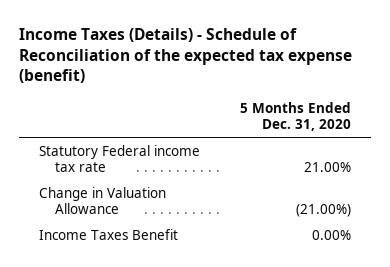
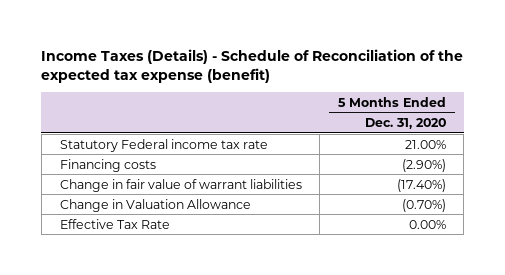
none -> [59,158,156,172] Financing costs
none -> [59,178,302,192] Change in fair value of warrant liabilities
[296,203,352,217] (21.00%) -> [401,198,446,212] (0.70%)
[38,229,178,241] Income Taxes Benefit -> [59,218,170,229] Effective Tax Rate

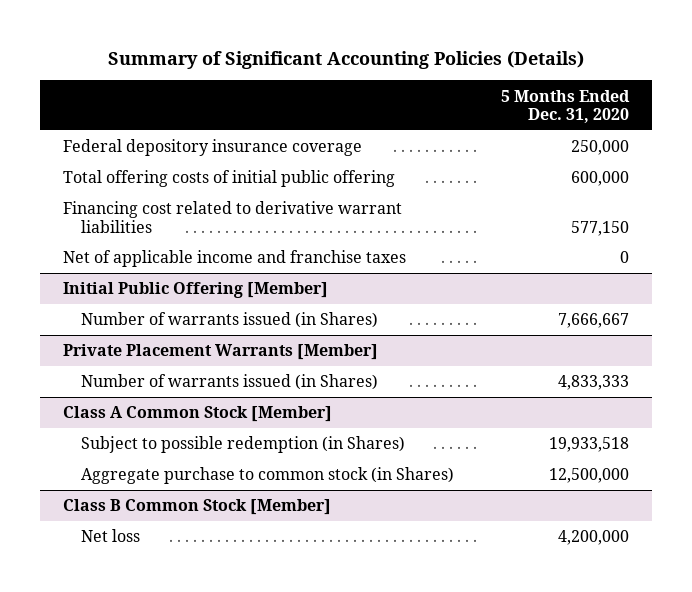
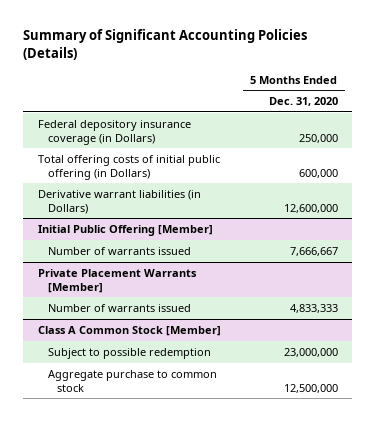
[63,201,403,233] Financing cost related to derivative warrant liabilities -> none
[63,250,407,268] Net of applicable income and franchise taxes -> none
[63,139,363,157] Federal depository insurance coverage -> [37,119,191,145] Federal depository insurance coverage (in Dollars)
[63,170,396,188] Total offering costs of initial public offering -> [37,154,220,180] Total offering costs of initial public offering (in Dollars)
none -> [37,189,201,214] Derivative warrant liabilities (in Dollars)
[80,312,378,329] Number of warrants issued (in Shares) -> [47,246,191,255] Number of warrants issued
[80,374,378,391] Number of warrants issued (in Shares) -> [47,303,191,312] Number of warrants issued
[63,499,332,516] Class B Common Stock [Member] -> none
[80,529,140,543] Net loss -> none
[80,436,405,454] Subject to possible redemption (in Shares) -> [47,347,211,359] Subject to possible redemption
[548,437,629,453] 19,933,518 -> [283,347,338,357] 23,000,000
[80,467,454,485] Aggregate purchase to common stock (in Shares) -> [47,369,217,392] Aggregate purchase to common stock

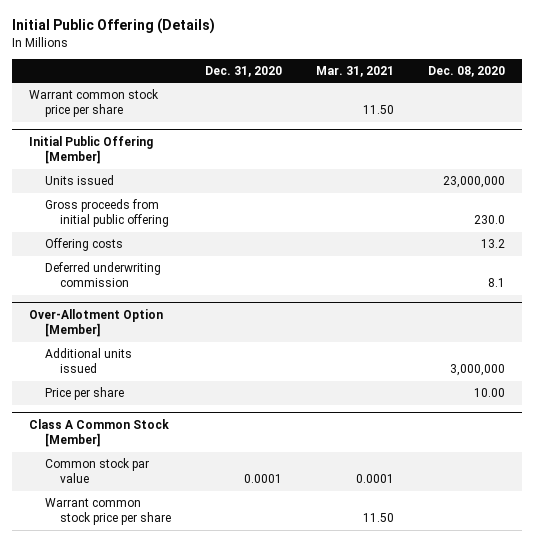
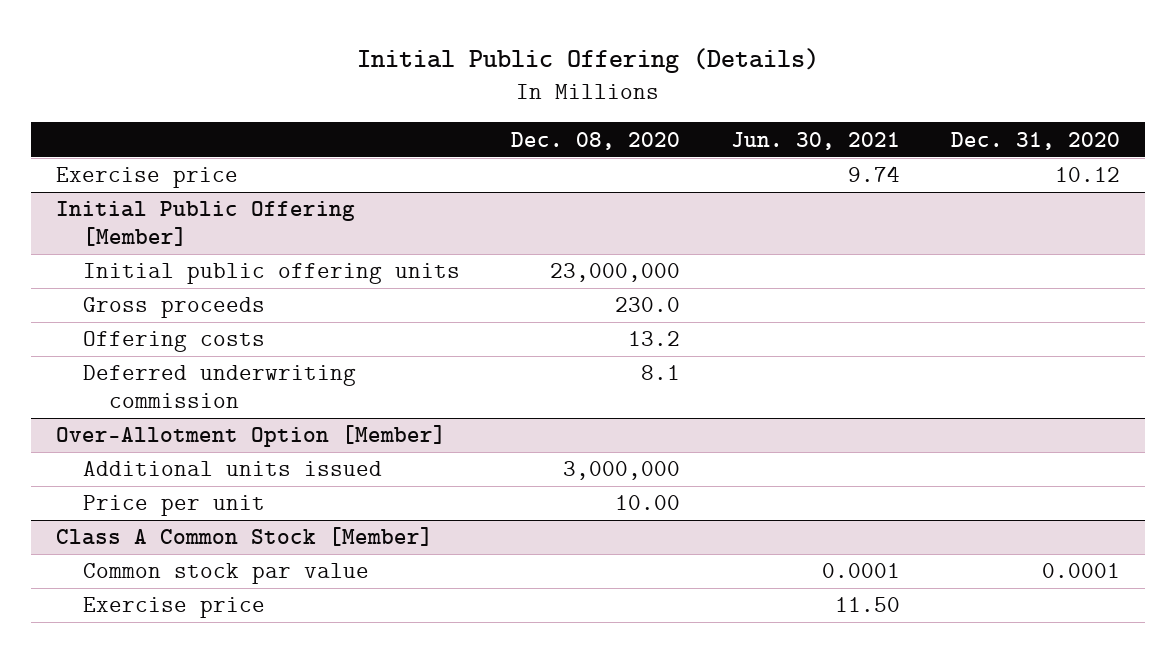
[316,65,395,77] Mar. 31, 2021 -> none
none -> [730,131,900,150] Jun. 30, 2021
[28,89,159,118] Warrant common stock price per share -> none
none -> [56,167,239,189] Exercise price
[44,175,114,186] Units issued -> [82,263,460,285] Initial public offering units
[44,199,170,228] Gross proceeds from initial public offering -> [82,297,265,319] Gross proceeds
[44,387,124,401] Price per share -> [82,495,265,517] Price per unit
[44,498,172,526] Warrant common stock price per share -> none
none -> [82,597,265,619] Exercise price

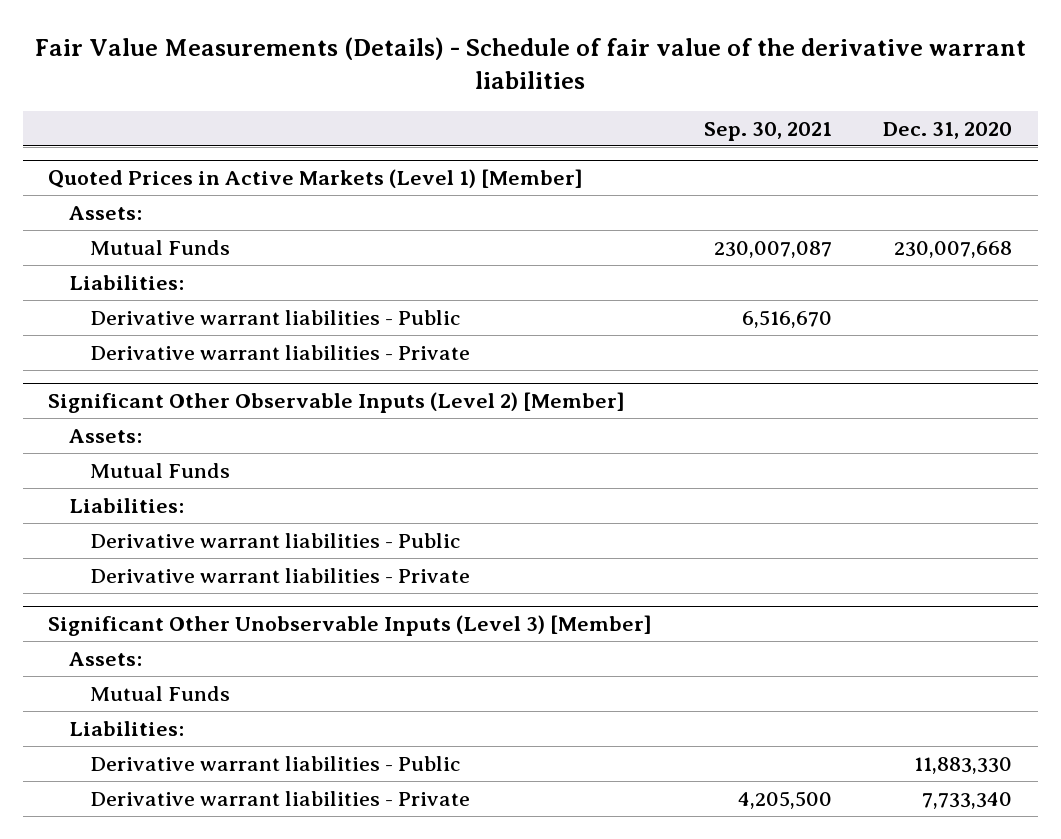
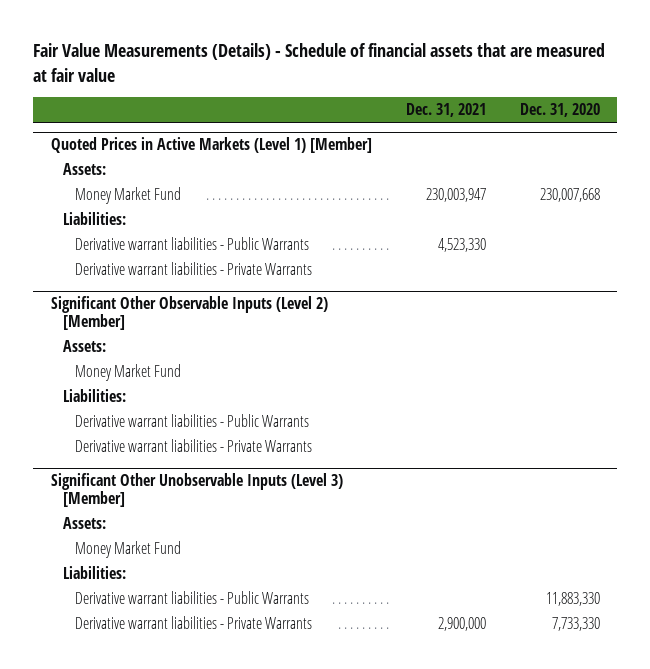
[35,36,1027,90] Fair Value Measurements (Details) - Schedule of fair value of the derivative warrant liabilities -> [33,43,606,82] Fair Value Measurements (Details) - Schedule of financial assets that are measured at fair value
[703,121,832,141] Sep. 30, 2021 -> none
none -> [405,103,486,118] Dec. 31, 2021
[89,239,230,255] Mutual Funds -> [74,187,181,205] Money Market Fund
[89,309,460,325] Derivative warrant liabilities - Public -> [74,237,309,251] Derivative warrant liabilities - Public Warrants
[89,344,470,360] Derivative warrant liabilities - Private -> [74,262,312,276] Derivative warrant liabilities - Private Warrants
[89,462,230,478] Mutual Funds -> none
none -> [74,364,181,382] Money Market Fund
[89,532,460,548] Derivative warrant liabilities - Public -> [74,414,309,428] Derivative warrant liabilities - Public Warrants
[89,567,470,583] Derivative warrant liabilities - Private -> [74,439,312,453] Derivative warrant liabilities - Private Warrants
[89,685,230,701] Mutual Funds -> none
none -> [74,541,181,559] Money Market Fund
[89,755,460,771] Derivative warrant liabilities - Public -> [74,591,309,605] Derivative warrant liabilities - Public Warrants
[89,790,470,806] Derivative warrant liabilities - Private -> [74,616,312,630] Derivative warrant liabilities - Private Warrants
[922,791,1013,809] 7,733,340 -> [551,617,600,632] 7,733,330

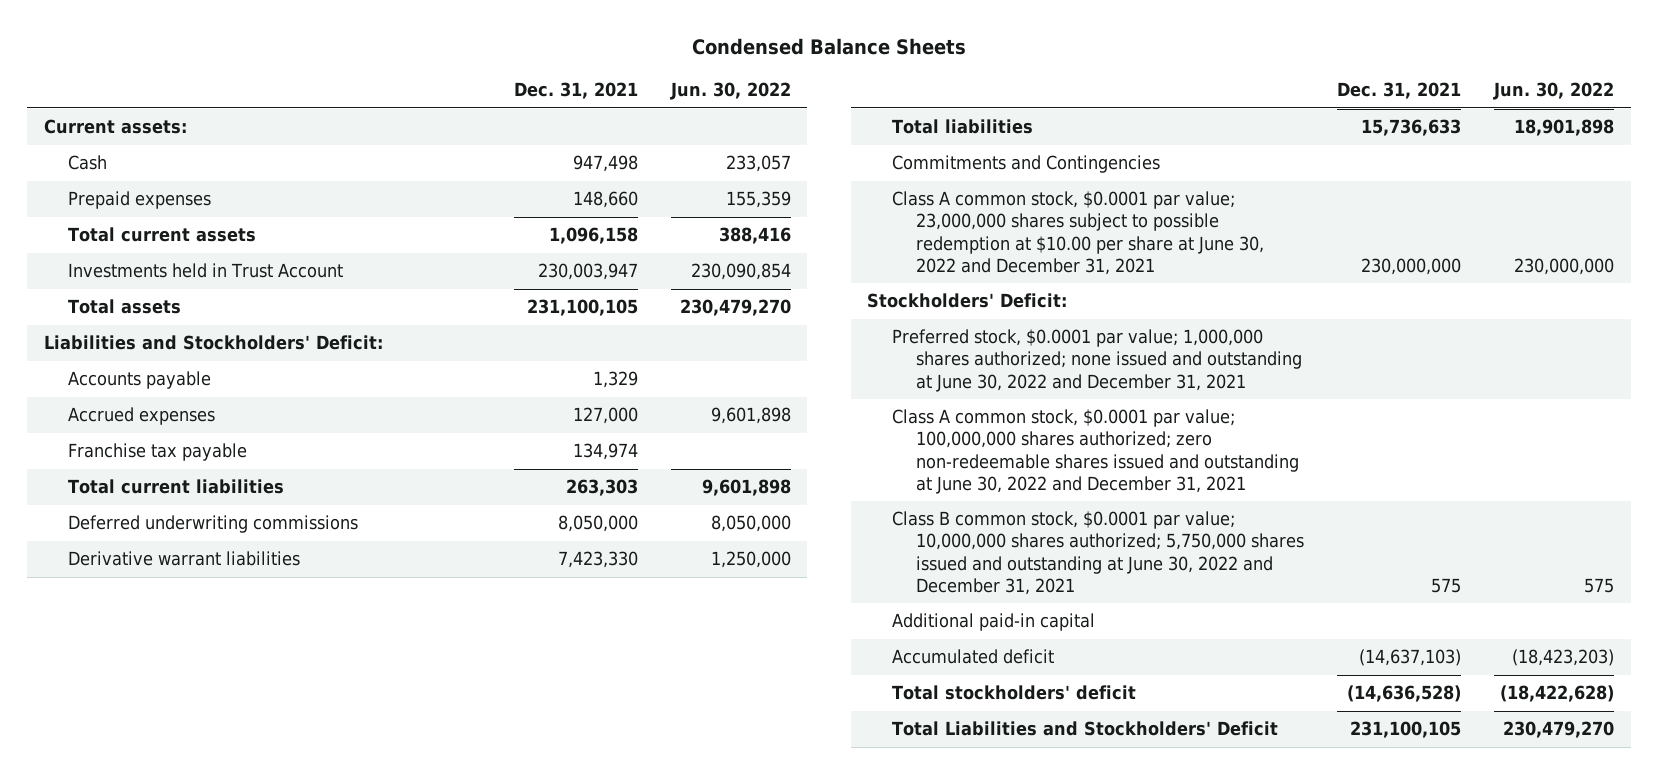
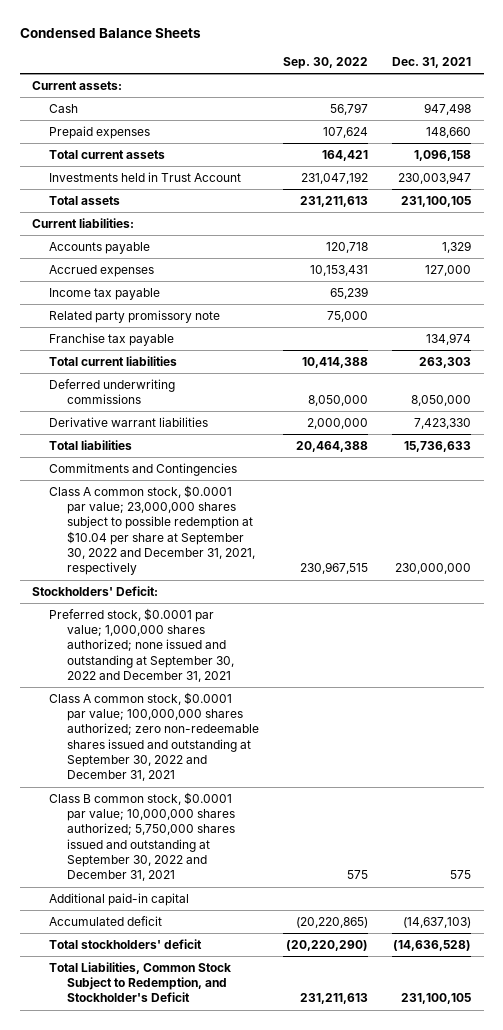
[669,82,791,101] Jun. 30, 2022 -> none
none -> [283,56,369,69] Sep. 30, 2022
[43,335,383,351] Liabilities and Stockholders' Deficit: -> none
none -> [31,217,134,228] Current liabilities:
none -> [49,287,161,300] Income tax payable
none -> [49,309,221,323] Related party promissory note
[891,191,1264,275] Class A common stock, $0.0001 par value; 23,000,000 shares subject to possible redemption at $10.00 per share at June 30, 2022 and December 31, 2021 -> [49,484,255,576] Class A common stock, $0.0001 par value; 23,000,000 shares subject to possible redemption at $10.04 per share at September 30, 2022 and December 31, 2021, respectively
[891,329,1302,392] Preferred stock, $0.0001 par value; 1,000,000 shares authorized; none issued and outstanding at June 30, 2022 and December 31, 2021 -> [49,607,234,683] Preferred stock, $0.0001 par value; 1,000,000 shares authorized; none issued and outstanding at September 30, 2022 and December 31, 2021
[891,409,1299,494] Class A common stock, $0.0001 par value; 100,000,000 shares authorized; zero non-redeemable shares issued and outstanding at June 30, 2022 and December 31, 2021 -> [49,691,259,782] Class A common stock, $0.0001 par value; 100,000,000 shares authorized; zero non-redeemable shares issued and outstanding at September 30, 2022 and December 31, 2021
[891,511,1304,595] Class B common stock, $0.0001 par value; 10,000,000 shares authorized; 5,750,000 shares issued and outstanding at June 30, 2022 and December 31, 2021 -> [49,791,235,882] Class B common stock, $0.0001 par value; 10,000,000 shares authorized; 5,750,000 shares issued and outstanding at September 30, 2022 and December 31, 2021
[891,721,1278,737] Total Liabilities and Stockholders' Deficit -> [49,961,232,1003] Total Liabilities, Common Stock Subject to Redemption, and Stockholder's Deficit

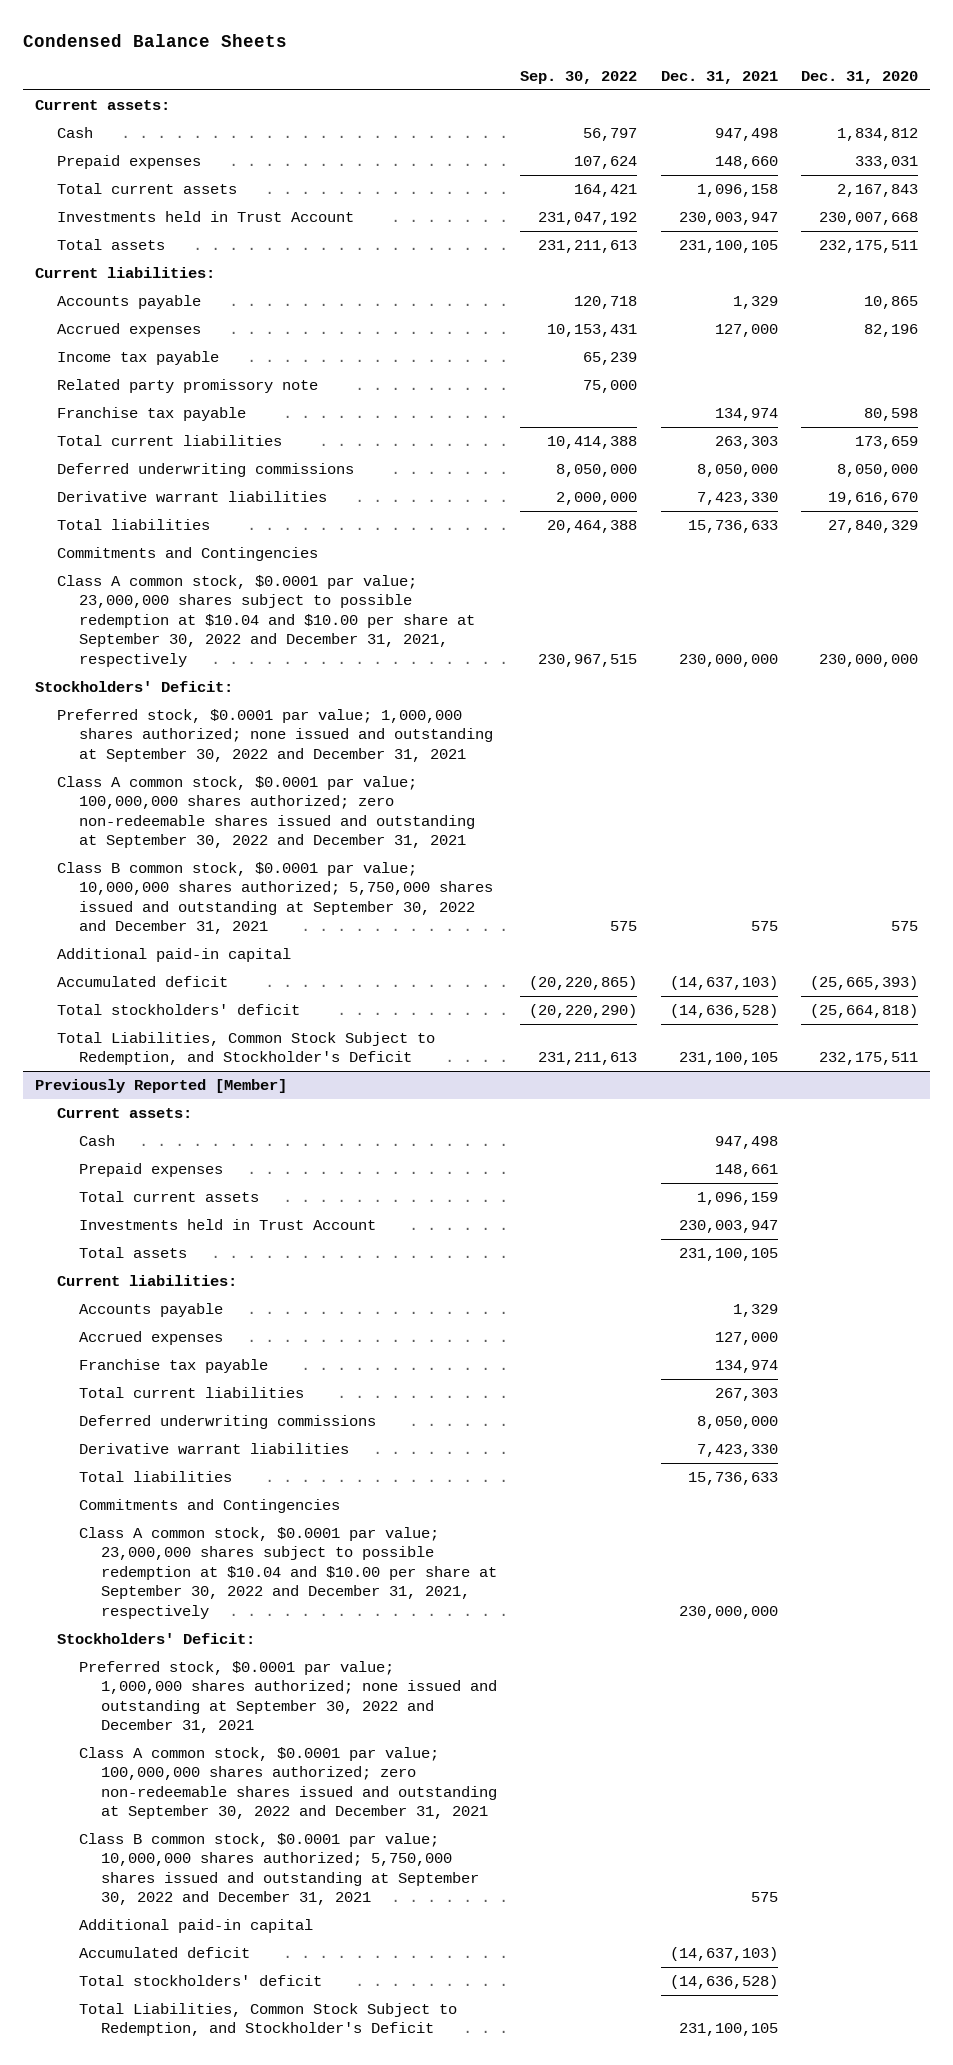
none -> [801,70,919,84] Dec. 31, 2020
[49,484,255,576] Class A common stock, $0.0001 par value; 23,000,000 shares subject to possible redemption at $10.04 per share at September 30, 2022 and December 31, 2021, respectively -> [56,574,475,667] Class A common stock, $0.0001 par value; 23,000,000 shares subject to possible redemption at $10.04 and $10.00 per share at September 30, 2022 and December 31, 2021, respectively
none -> [34,1078,287,1093] Previously Reported [Member]
none -> [56,1107,192,1118] Current assets:
none -> [78,1134,115,1146] Cash
none -> [78,1162,223,1177] Prepaid expenses
none -> [78,1190,259,1202] Total current assets
none -> [78,1218,376,1230] Investments held in Trust Account
none -> [78,1246,187,1258] Total assets
none -> [56,1274,237,1286] Current liabilities:
none -> [78,1302,223,1317] Accounts payable
none -> [78,1330,223,1345] Accrued expenses
none -> [78,1358,268,1373] Franchise tax payable
none -> [78,1386,304,1398] Total current liabilities
none -> [78,1414,376,1429] Deferred underwriting commissions
none -> [78,1442,349,1454] Derivative warrant liabilities
none -> [78,1470,232,1482] Total liabilities
none -> [78,1498,340,1513] Commitments and Contingencies
none -> [78,1526,497,1619] Class A common stock, $0.0001 par value; 23,000,000 shares subject to possible redemption at $10.04 and $10.00 per share at September 30, 2022 and December 31, 2021, respectively
none -> [56,1632,255,1644] Stockholders' Deficit:
none -> [78,1660,497,1734] Preferred stock, $0.0001 par value; 1,000,000 shares authorized; none issued and outstanding at September 30, 2022 and December 31, 2021
none -> [78,1746,497,1820] Class A common stock, $0.0001 par value; 100,000,000 shares authorized; zero non-redeemable shares issued and outstanding at September 30, 2022 and December 31, 2021
none -> [78,1832,479,1906] Class B common stock, $0.0001 par value; 10,000,000 shares authorized; 5,750,000 shares issued and outstanding at September 30, 2022 and December 31, 2021
none -> [78,1918,313,1933] Additional paid-in capital
none -> [78,1946,250,1958] Accumulated deficit
none -> [78,1974,322,1986] Total stockholders' deficit
none -> [78,2002,457,2037] Total Liabilities, Common Stock Subject to Redemption, and Stockholder's Deficit

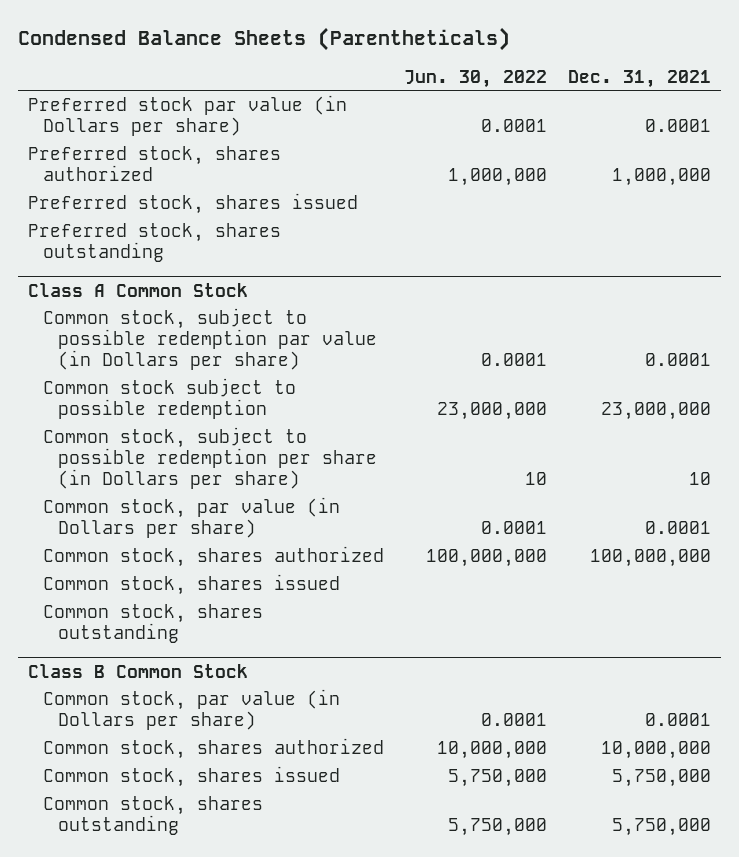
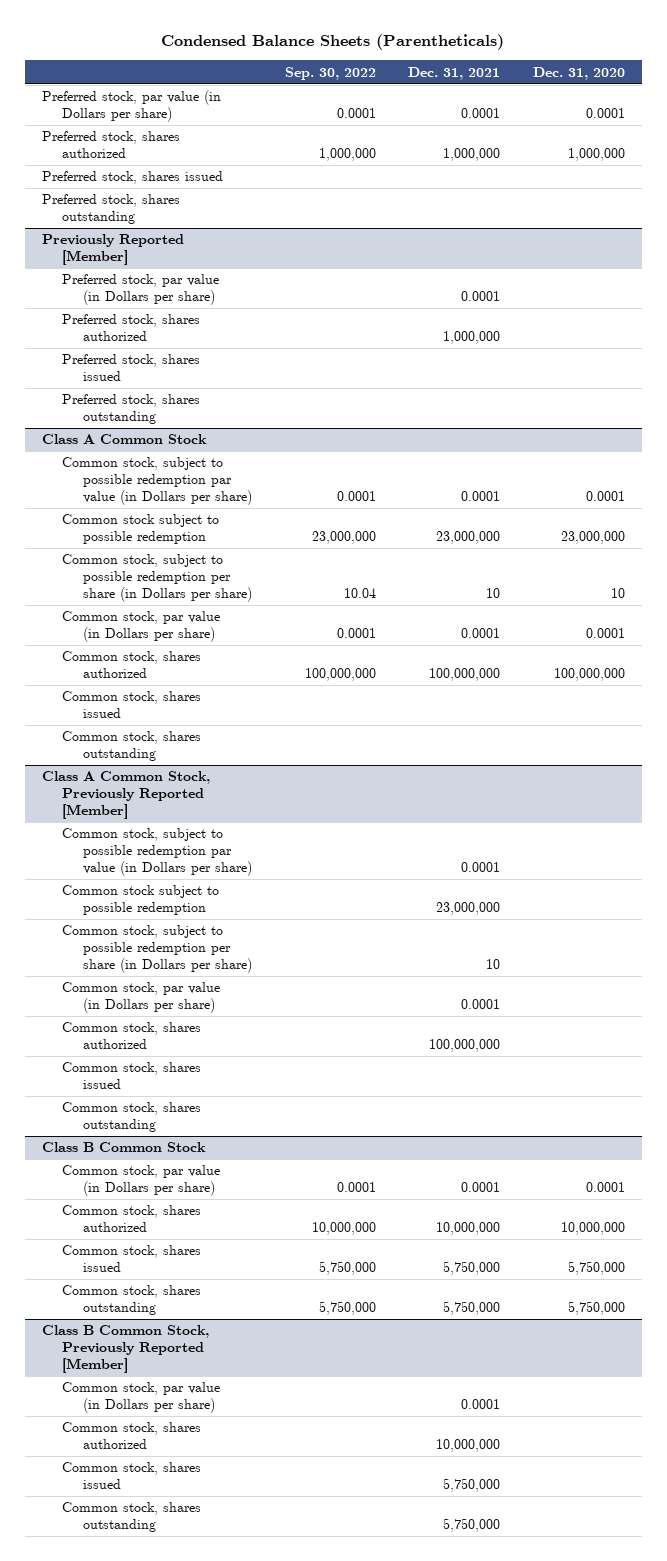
[404,69,548,88] Jun. 30, 2022 -> none
none -> [284,66,376,80] Sep. 30, 2022
none -> [533,66,626,80] Dec. 31, 2020
[27,95,347,137] Preferred stock par value (in Dollars per share) -> [41,90,221,123] Preferred stock, par value (in Dollars per share)
none -> [41,234,184,266] Previously Reported [Member]
none -> [62,274,220,306] Preferred stock, par value (in Dollars per share)
none -> [62,314,201,342] Preferred stock, shares authorized
none -> [62,354,201,382] Preferred stock, shares issued
none -> [62,394,201,425] Preferred stock, shares outstanding
none -> [41,771,210,820] Class A Common Stock, Previously Reported [Member]
none -> [62,828,252,877] Common stock, subject to possible redemption par value (in Dollars per share)
none -> [62,885,220,916] Common stock subject to possible redemption
none -> [62,925,252,974] Common stock, subject to possible redemption per share (in Dollars per share)
none -> [62,982,221,1014] Common stock, par value (in Dollars per share)
none -> [62,1022,202,1050] Common stock, shares authorized
none -> [62,1062,202,1090] Common stock, shares issued
none -> [62,1102,202,1133] Common stock, shares outstanding
none -> [41,1325,209,1374] Class B Common Stock, Previously Reported [Member]
none -> [62,1382,221,1414] Common stock, par value (in Dollars per share)
none -> [62,1422,202,1450] Common stock, shares authorized
none -> [62,1462,202,1490] Common stock, shares issued
none -> [62,1502,202,1533] Common stock, shares outstanding

